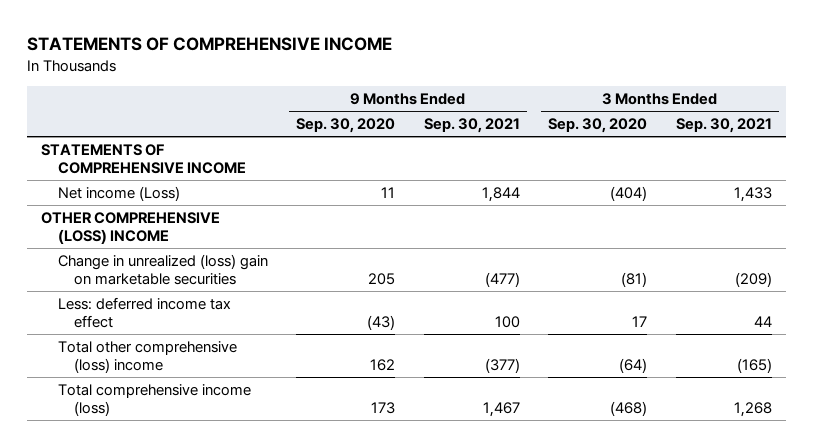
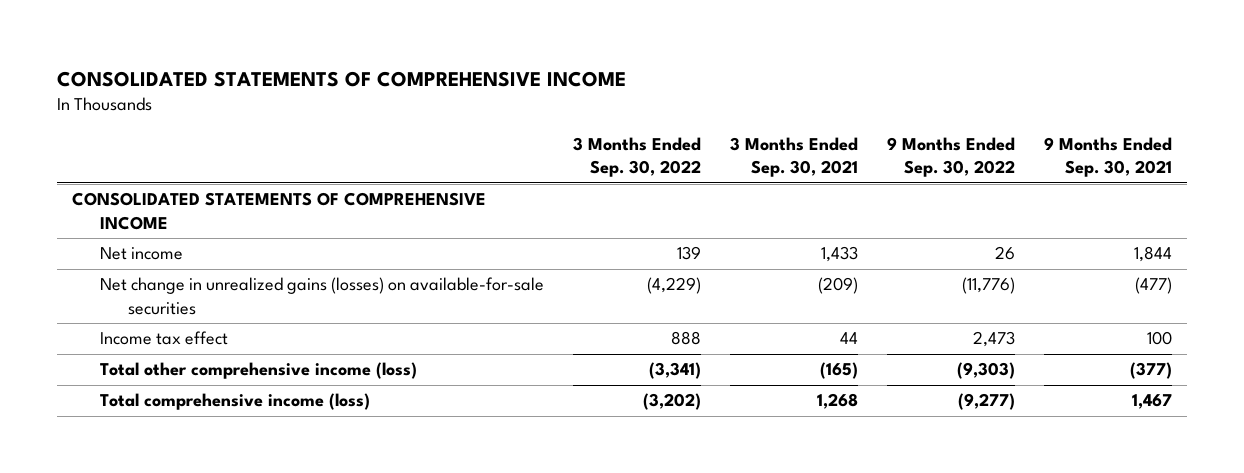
[26,37,392,52] STATEMENTS OF COMPREHENSIVE INCOME -> [57,70,627,87] CONSOLIDATED STATEMENTS OF COMPREHENSIVE INCOME
[296,117,396,133] Sep. 30, 2020 -> none
[548,117,648,133] Sep. 30, 2020 -> none
none -> [573,136,702,178] 3 Months Ended Sep. 30, 2022
none -> [887,136,1016,178] 9 Months Ended Sep. 30, 2022
[40,211,220,245] OTHER COMPREHENSIVE (LOSS) INCOME -> none
[40,143,246,175] STATEMENTS OF COMPREHENSIVE INCOME -> [71,192,486,230] CONSOLIDATED STATEMENTS OF COMPREHENSIVE INCOME
[57,185,180,201] Net income (Loss) -> [100,247,184,261] Net income
[57,253,268,286] Change in unrealized (loss) gain on marketable securities -> [100,277,545,315] Net change in unrealized gains (losses) on available-for-sale securities
[57,296,231,329] Less: deferred income tax effect -> [100,331,229,346] Income tax effect
[57,340,237,374] Total other comprehensive (loss) income -> [100,362,418,380] Total other comprehensive income (loss)

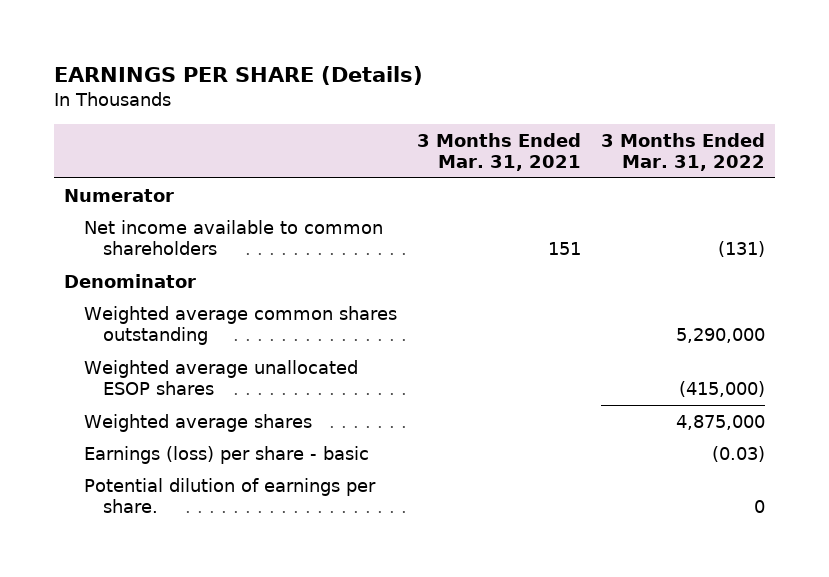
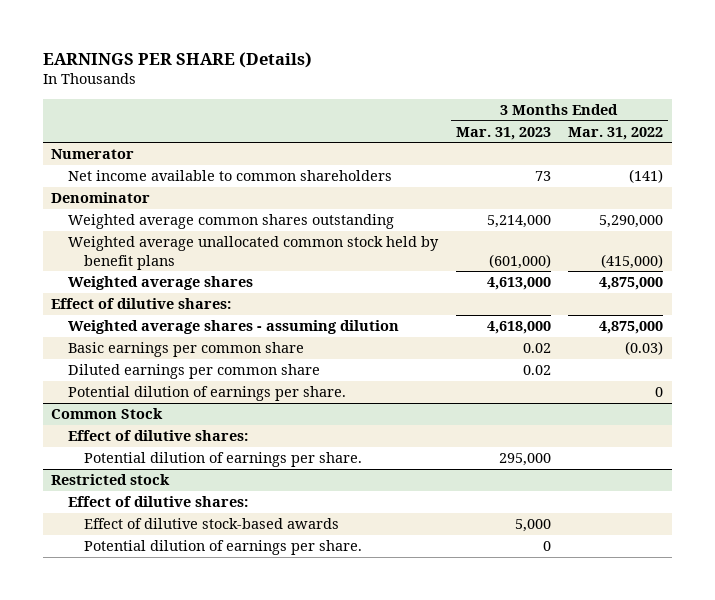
[416,133,581,172] 3 Months Ended Mar. 31, 2021 -> none
none -> [455,126,551,140] Mar. 31, 2023
[717,241,765,258] (131) -> [629,169,664,184] (141)
[83,359,358,396] Weighted average unallocated ESOP shares -> [67,236,439,270] Weighted average unallocated common stock held by benefit plans
none -> [51,298,232,310] Effect of dilutive shares:
none -> [67,320,399,335] Weighted average shares - assuming dilution
[83,445,369,464] Earnings (loss) per share - basic -> [67,342,304,358] Basic earnings per common share
none -> [67,364,320,380] Diluted earnings per common share
none -> [51,408,164,420] Common Stock
none -> [67,430,248,442] Effect of dilutive shares:
none -> [84,452,363,468] Potential dilution of earnings per share.
none -> [51,474,171,486] Restricted stock
none -> [67,496,248,508] Effect of dilutive shares:
none -> [84,518,340,530] Effect of dilutive stock-based awards
none -> [84,540,363,556] Potential dilution of earnings per share.

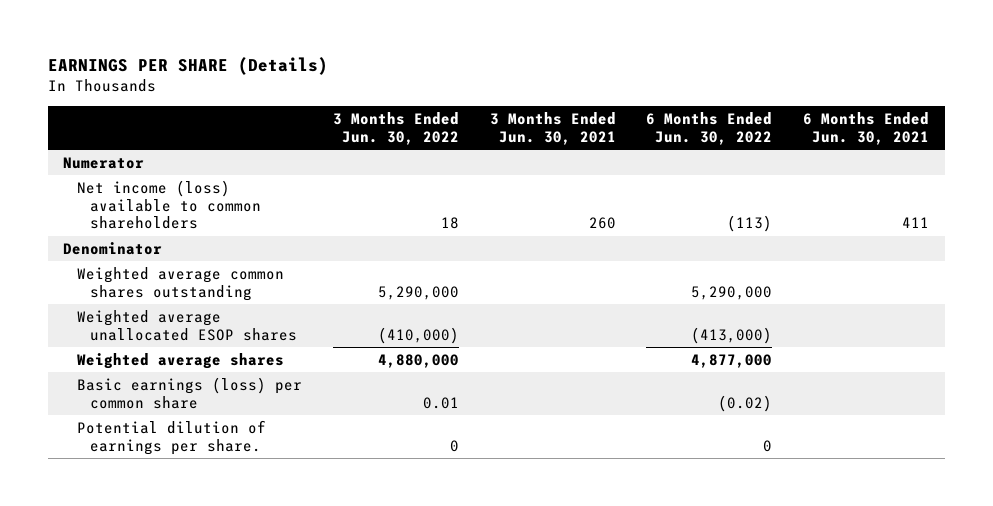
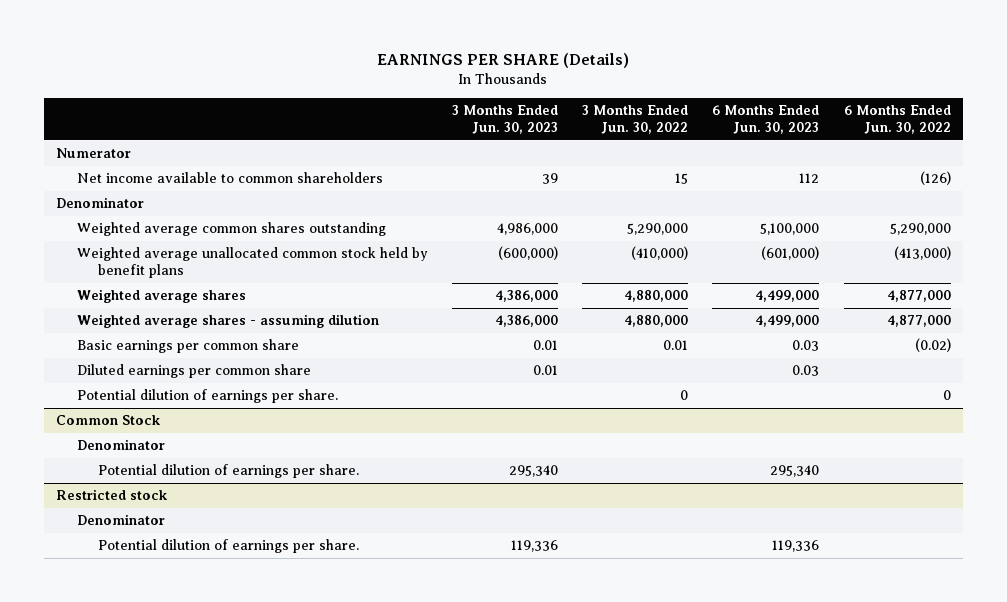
[489,112,616,145] 3 Months Ended Jun. 30, 2021 -> none
[803,112,930,145] 6 Months Ended Jun. 30, 2021 -> none
none -> [452,105,559,134] 3 Months Ended Jun. 30, 2023
none -> [712,105,820,134] 6 Months Ended Jun. 30, 2023
[76,179,262,230] Net income (loss) available to common shareholders -> [76,172,383,184] Net income available to common shareholders
[440,217,459,230] 18 -> [675,173,689,185] 15
[727,215,773,233] (113) -> [919,171,951,186] (126)
[76,309,298,341] Weighted average unallocated ESOP shares -> [76,247,428,278] Weighted average unallocated common stock held by benefit plans
none -> [76,314,379,329] Weighted average shares - assuming dilution
[76,376,302,409] Basic earnings (loss) per common share -> [76,339,299,354] Basic earnings per common share
none -> [76,364,311,379] Diluted earnings per common share
none -> [56,415,162,426] Common Stock
none -> [76,439,165,451] Denominator
none -> [97,464,359,479] Potential dilution of earnings per share.
none -> [56,489,169,501] Restricted stock
none -> [76,514,165,526] Denominator
none -> [97,539,359,554] Potential dilution of earnings per share.

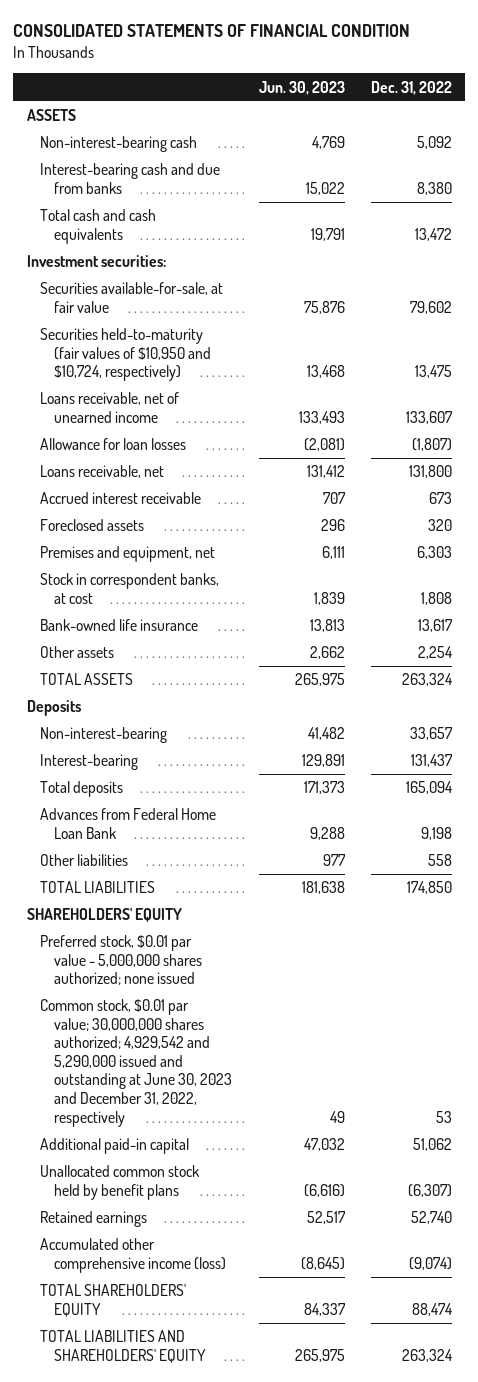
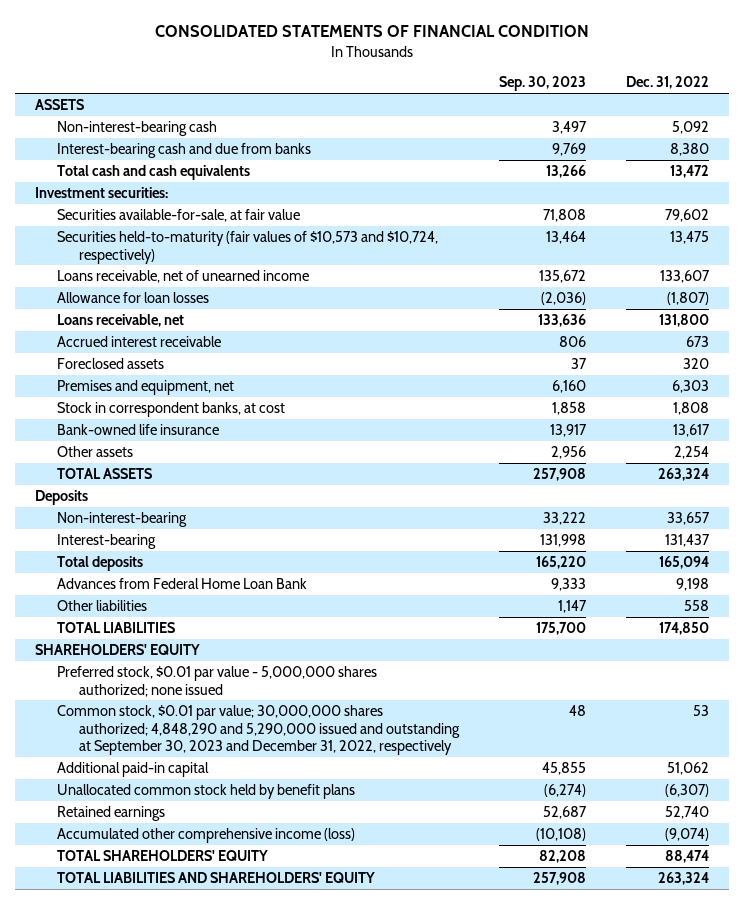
[258,80,345,95] Jun. 30, 2023 -> none
none -> [498,76,586,92] Sep. 30, 2023
[40,328,212,382] Securities held-to-maturity (fair values of $10,950 and $10,724, respectively) -> [56,230,438,264] Securities held-to-maturity (fair values of $10,573 and $10,724, respectively)
[40,999,233,1127] Common stock, $0.01 par value; 30,000,000 shares authorized; 4,929,542 and 5,290,000 issued and outstanding at June 30, 2023 and December 31, 2022, respectively -> [56,704,460,756] Common stock, $0.01 par value; 30,000,000 shares authorized; 4,848,290 and 5,290,000 issued and outstanding at September 30, 2023 and December 31, 2022, respectively

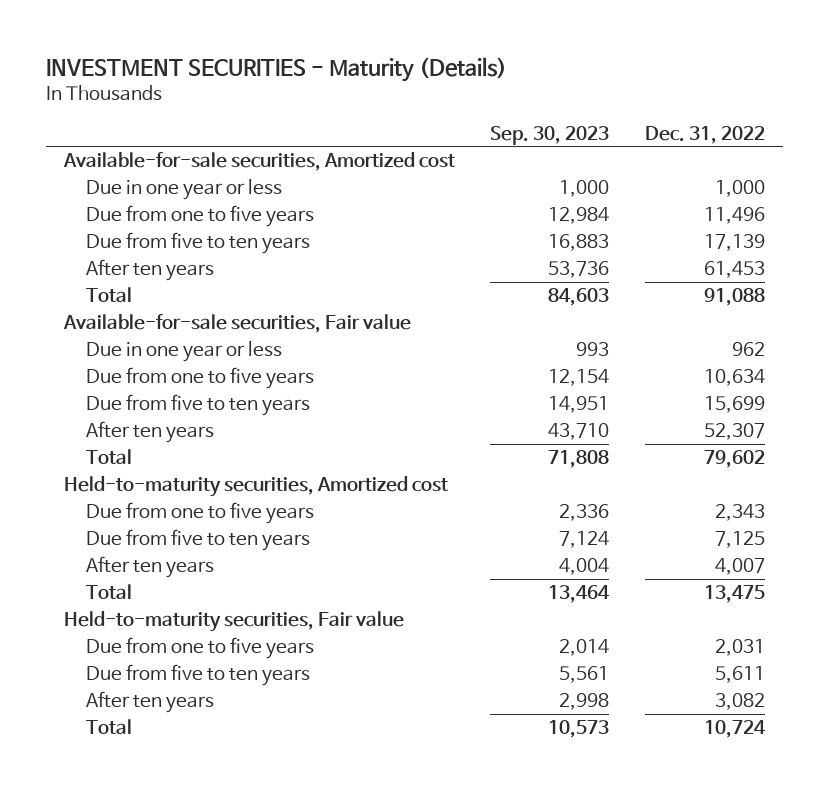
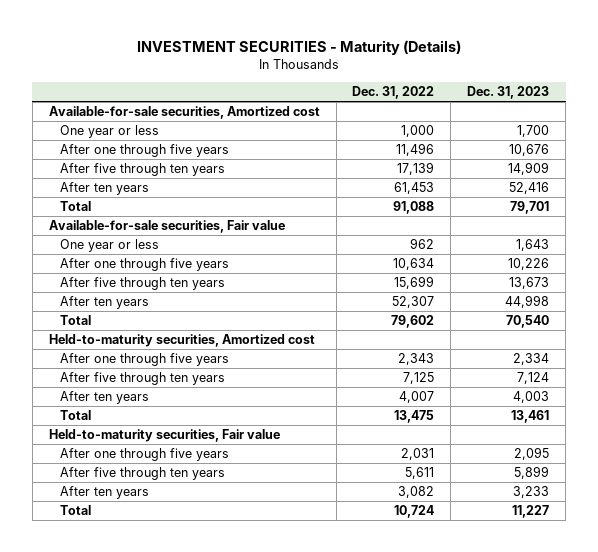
[490,125,610,145] Sep. 30, 2023 -> none
none -> [467,86,550,100] Dec. 31, 2023
[86,179,283,201] Due in one year or less -> [59,125,159,139] One year or less
[86,205,315,228] Due from one to five years -> [59,144,229,158] After one through five years
[86,232,311,255] Due from five to ten years -> [59,163,225,177] After five through ten years
[86,341,283,363] Due in one year or less -> [59,239,159,253] One year or less
[86,367,315,390] Due from one to five years -> [59,258,229,272] After one through five years
[86,394,311,417] Due from five to ten years -> [59,277,225,291] After five through ten years
[86,502,315,525] Due from one to five years -> [59,353,229,367] After one through five years
[86,529,311,552] Due from five to ten years -> [59,372,225,386] After five through ten years
[86,637,315,660] Due from one to five years -> [59,448,229,462] After one through five years
[86,664,311,687] Due from five to ten years -> [59,467,225,481] After five through ten years

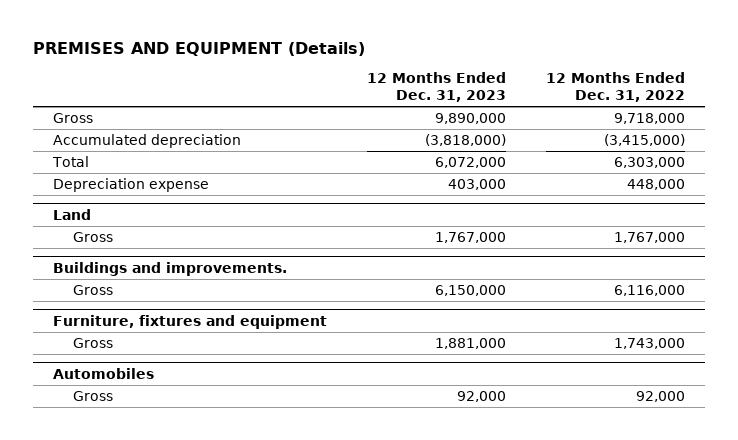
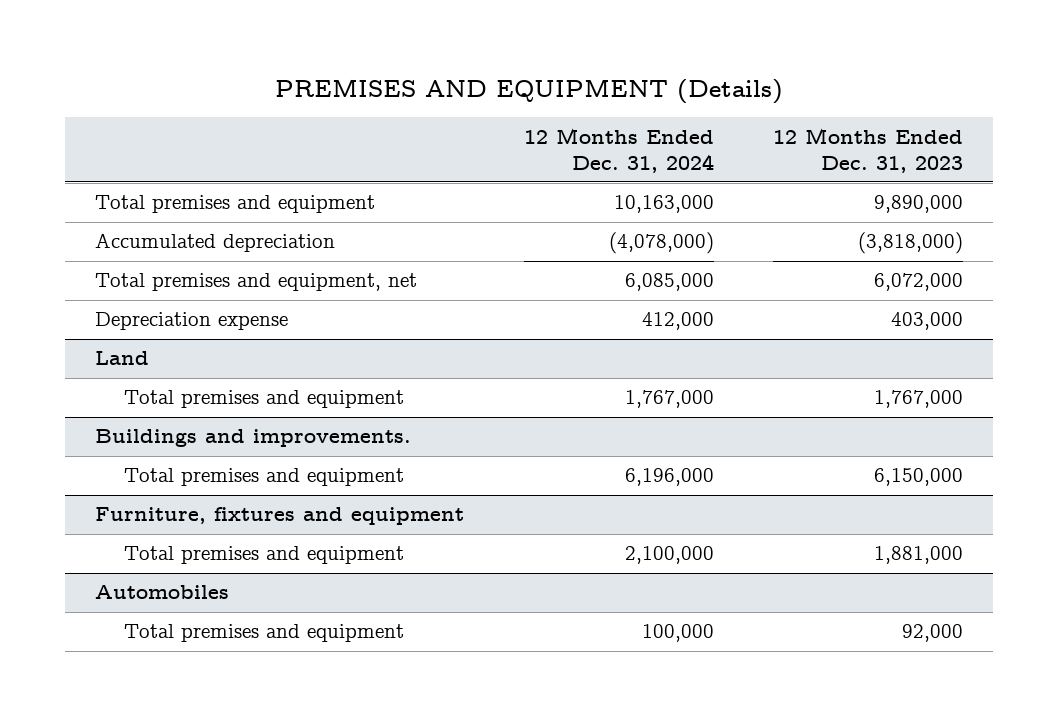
[546,72,686,103] 12 Months Ended Dec. 31, 2022 -> none
none -> [523,127,714,173] 12 Months Ended Dec. 31, 2024
[53,112,94,123] Gross -> [94,195,375,214] Total premises and equipment
[52,155,90,167] Total -> [94,273,417,292] Total premises and equipment, net
[72,231,113,242] Gross -> [124,390,405,409] Total premises and equipment
[72,284,113,295] Gross -> [124,468,405,487] Total premises and equipment
[72,337,113,348] Gross -> [124,546,405,565] Total premises and equipment
[72,390,113,401] Gross -> [124,624,405,643] Total premises and equipment

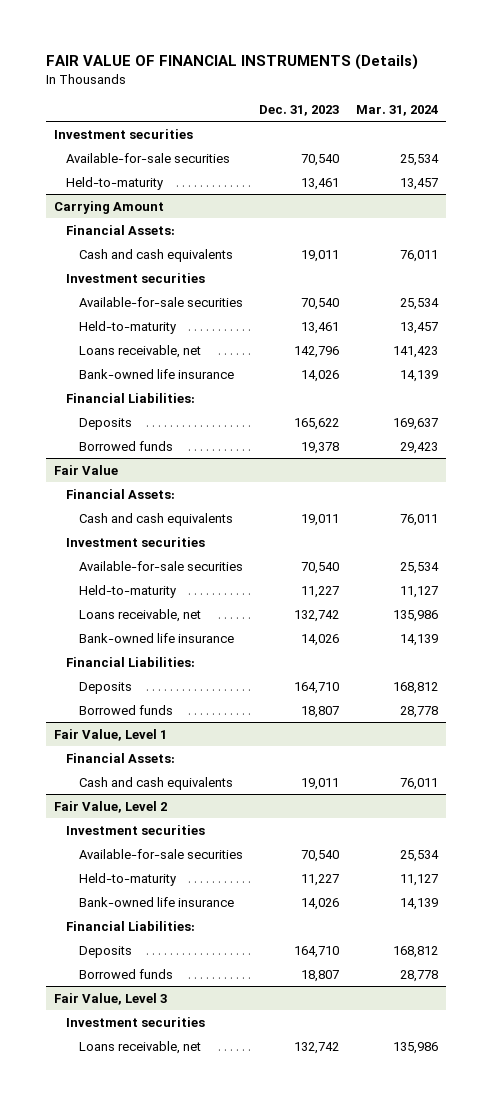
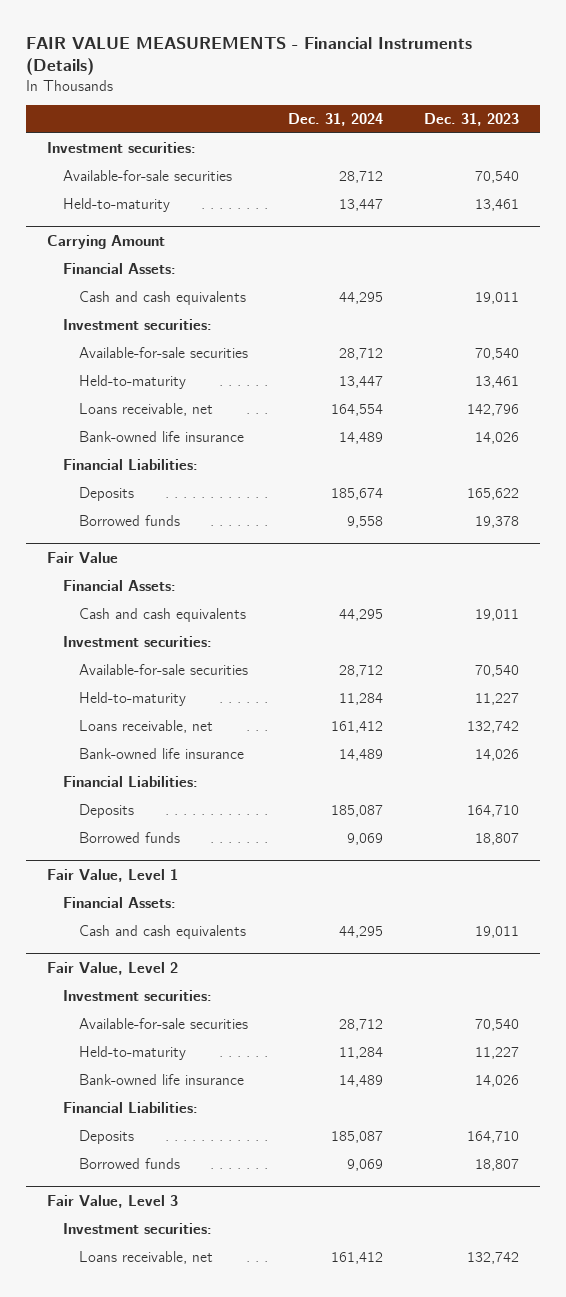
[45,54,418,71] FAIR VALUE OF FINANCIAL INSTRUMENTS (Details) -> [26,36,473,76] FAIR VALUE MEASUREMENTS - Financial Instruments (Details)
[355,104,438,116] Mar. 31, 2024 -> none
none -> [288,113,384,127] Dec. 31, 2024
[54,128,194,139] Investment securities -> [46,141,196,153] Investment securities:
[66,272,206,283] Investment securities -> [62,318,212,330] Investment securities:
[66,536,206,547] Investment securities -> [62,635,212,647] Investment securities:
[66,824,206,835] Investment securities -> [62,989,212,1001] Investment securities:
[66,1016,206,1027] Investment securities -> [62,1222,212,1234] Investment securities:

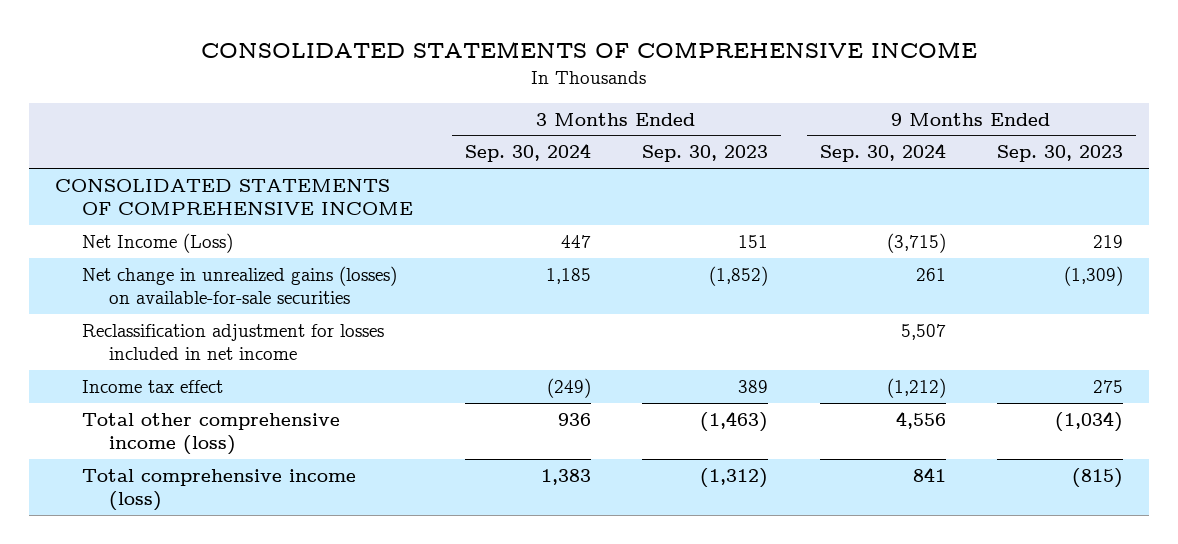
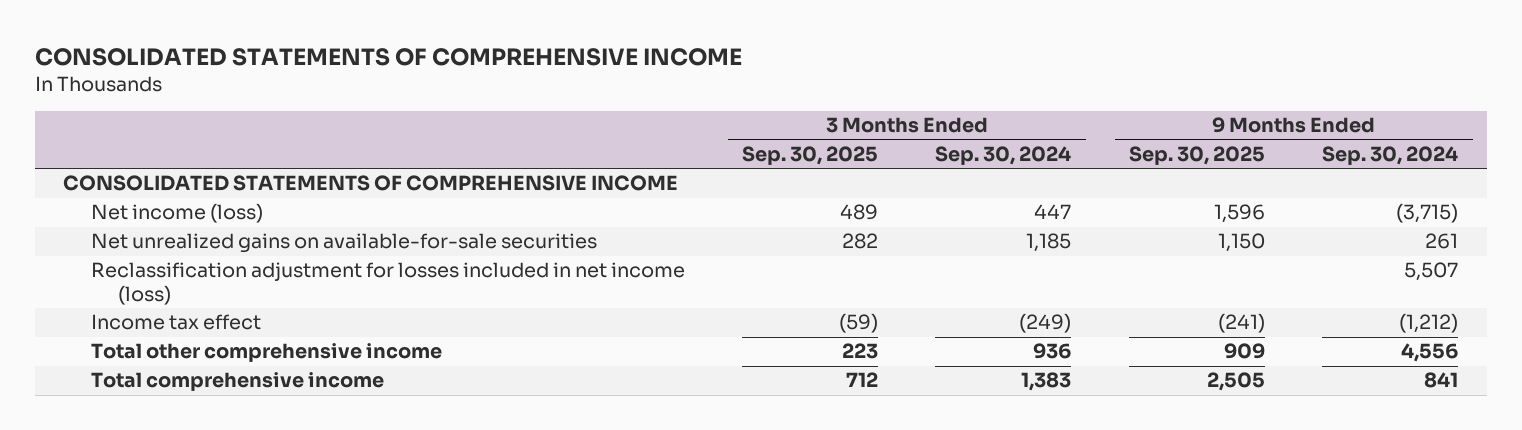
[642,145,769,163] Sep. 30, 2023 -> none
[997,145,1124,163] Sep. 30, 2023 -> none
none -> [742,145,879,165] Sep. 30, 2025
none -> [1128,145,1265,165] Sep. 30, 2025
[81,232,233,253] Net Income (Loss) -> [90,203,263,224] Net income (loss)
[81,265,397,305] Net change in unrealized gains (losses) on available-for-sale securities -> [90,233,597,254] Net unrealized gains on available-for-sale securities
[81,323,384,361] Reclassification adjustment for losses included in net income -> [90,262,685,305] Reclassification adjustment for losses included in net income (loss)
[81,412,340,456] Total other comprehensive income (loss) -> [90,343,442,363] Total other comprehensive income
[81,468,356,512] Total comprehensive income (loss) -> [90,372,384,392] Total comprehensive income

